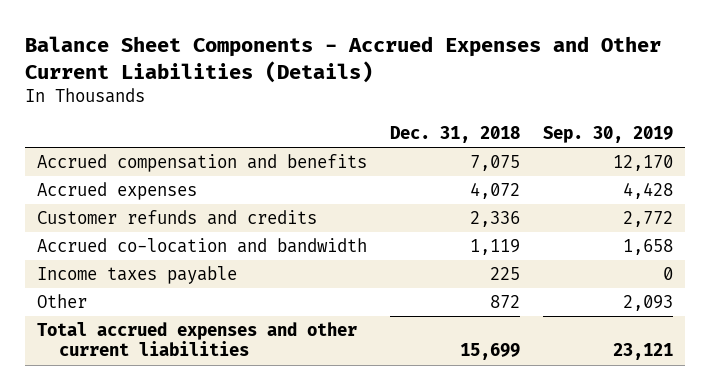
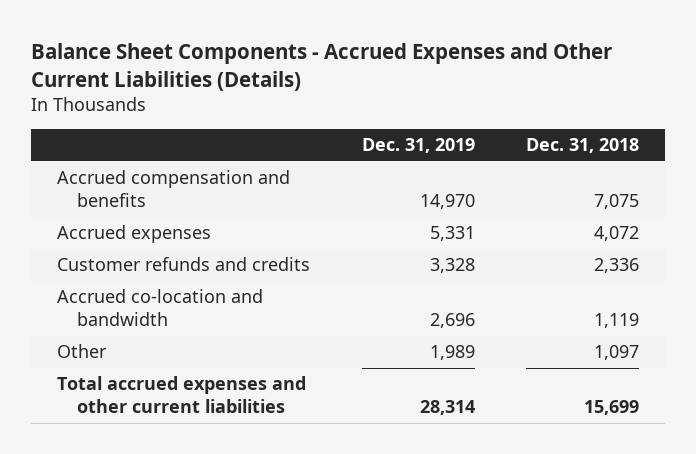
[543,126,674,144] Sep. 30, 2019 -> none
none -> [361,138,475,154] Dec. 31, 2019
[36,266,237,285] Income taxes payable -> none
[490,295,521,309] 872 -> [594,345,640,361] 1,097

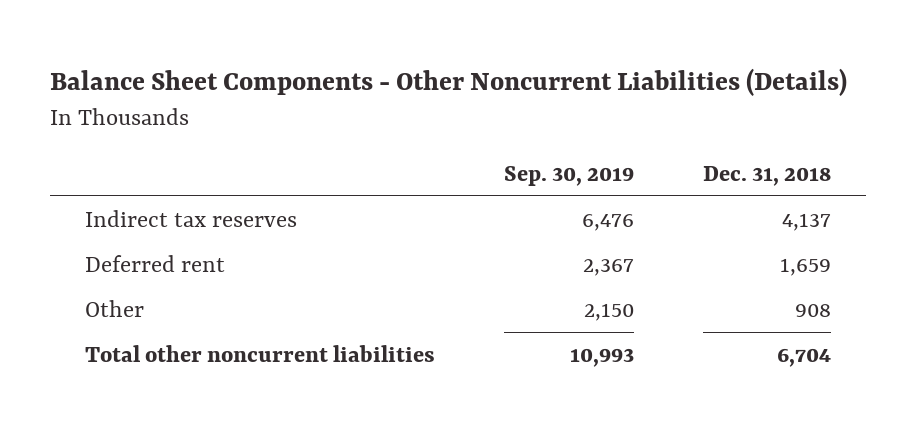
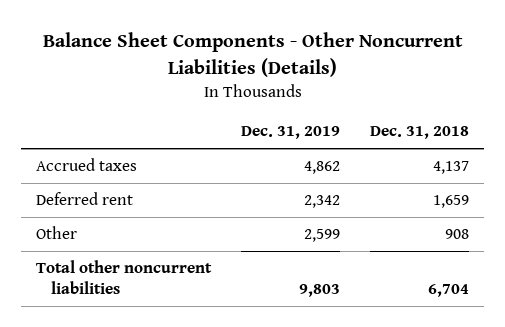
[503,165,634,186] Sep. 30, 2019 -> none
none -> [241,126,341,140] Dec. 31, 2019
[84,209,297,227] Indirect tax reserves -> [35,158,137,172] Accrued taxes

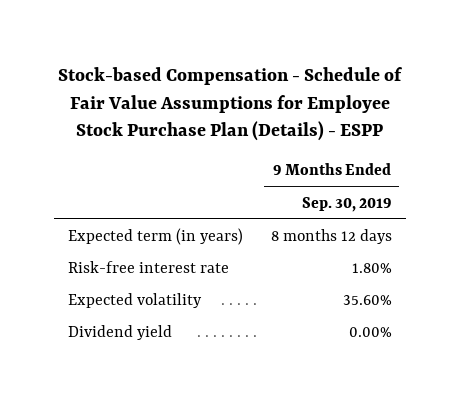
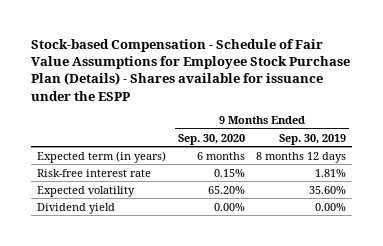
[57,67,403,142] Stock-based Compensation - Schedule of Fair Value Assumptions for Employee Stock Purchase Plan (Details) - ESPP -> [31,38,351,101] Stock-based Compensation - Schedule of Fair Value Assumptions for Employee Stock Purchase Plan (Details) - Shares available for issuance under the ESPP
none -> [177,133,245,145] Sep. 30, 2020
[352,263,393,274] 1.80% -> [315,168,347,177] 1.81%

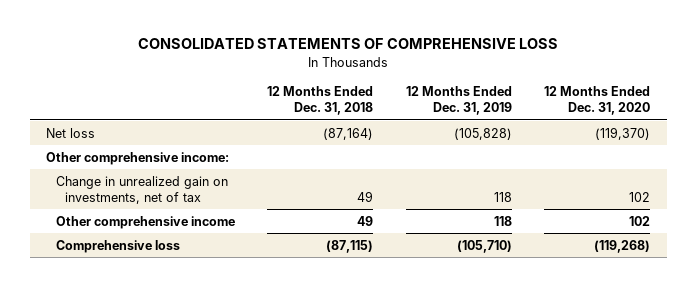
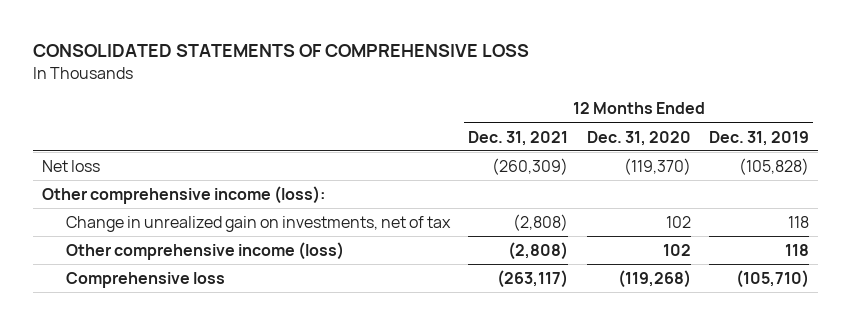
[267,86,374,115] 12 Months Ended Dec. 31, 2018 -> none
none -> [468,130,569,146] Dec. 31, 2021
[46,151,230,165] Other comprehensive income: -> [41,185,325,204] Other comprehensive income (loss):
[55,215,235,229] Other comprehensive income -> [66,241,345,260] Other comprehensive income (loss)

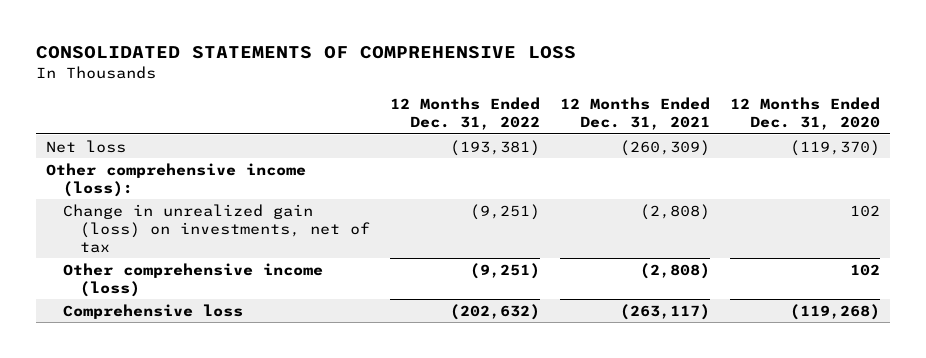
[708,130,809,146] Dec. 31, 2019 -> none
none -> [389,97,540,131] 12 Months Ended Dec. 31, 2022
[66,215,452,232] Change in unrealized gain on investments, net of tax -> [62,203,370,253] Change in unrealized gain (loss) on investments, net of tax

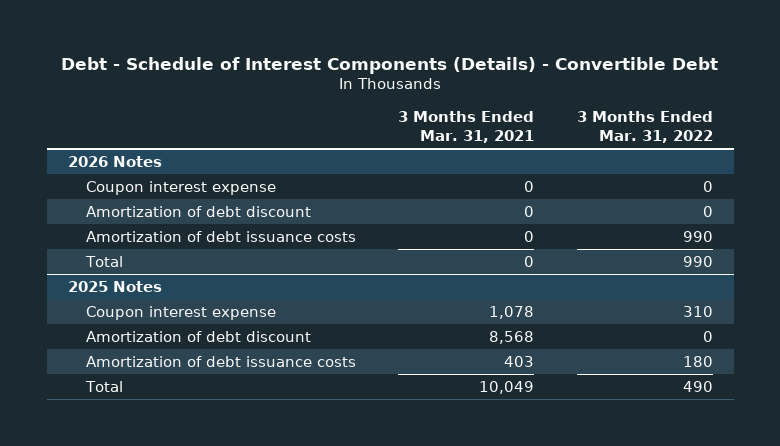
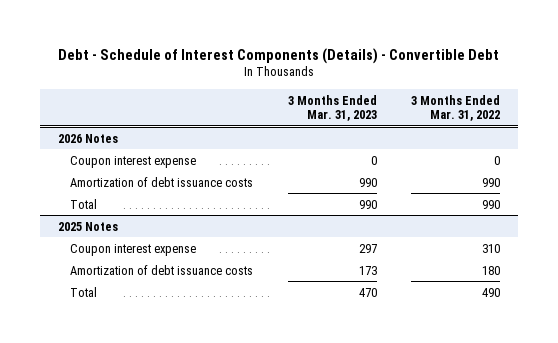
[398,111,535,143] 3 Months Ended Mar. 31, 2021 -> none
none -> [287,94,377,122] 3 Months Ended Mar. 31, 2023
[85,205,311,217] Amortization of debt discount -> none
[85,330,311,342] Amortization of debt discount -> none

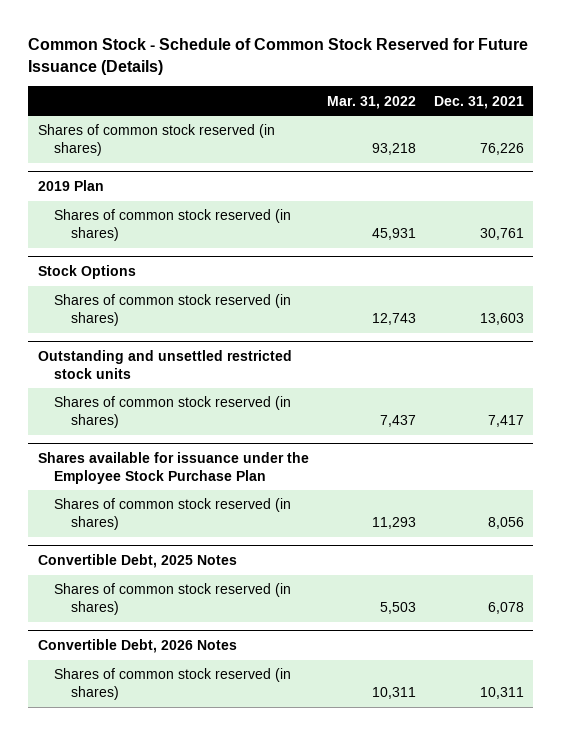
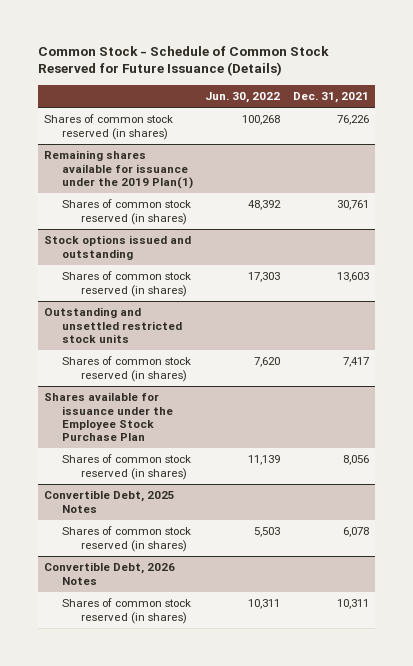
[326,95,416,109] Mar. 31, 2022 -> none
none -> [205,92,281,104] Jun. 30, 2022
[37,180,104,192] 2019 Plan -> [43,150,194,189] Remaining shares available for issuance under the 2019 Plan(1)
[37,265,136,280] Stock Options -> [43,235,191,260] Stock options issued and outstanding

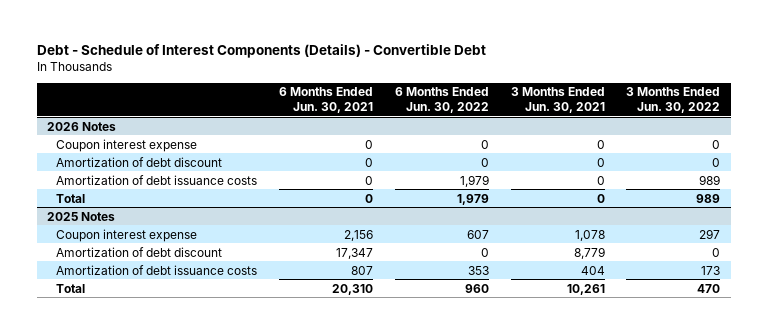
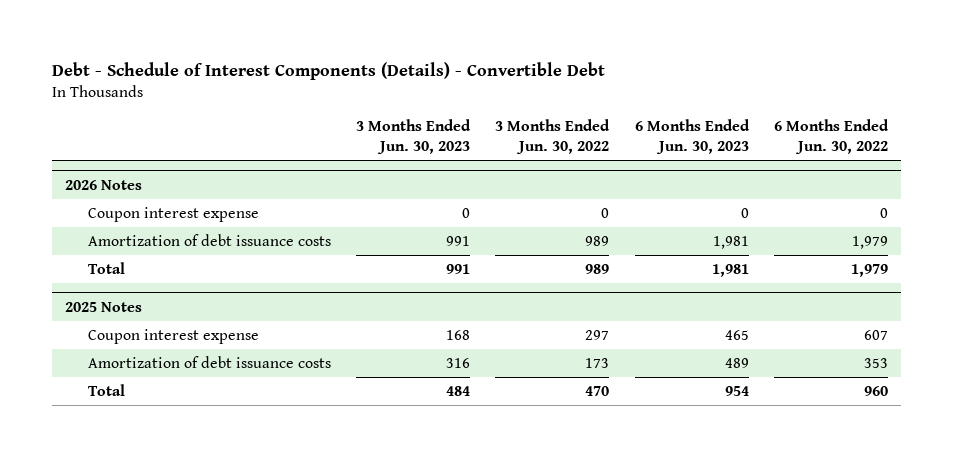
[279,87,374,113] 6 Months Ended Jun. 30, 2021 -> none
[510,87,605,113] 3 Months Ended Jun. 30, 2021 -> none
none -> [355,119,471,154] 3 Months Ended Jun. 30, 2023
none -> [634,119,750,154] 6 Months Ended Jun. 30, 2023
[56,156,223,167] Amortization of debt discount -> none
[56,246,223,257] Amortization of debt discount -> none

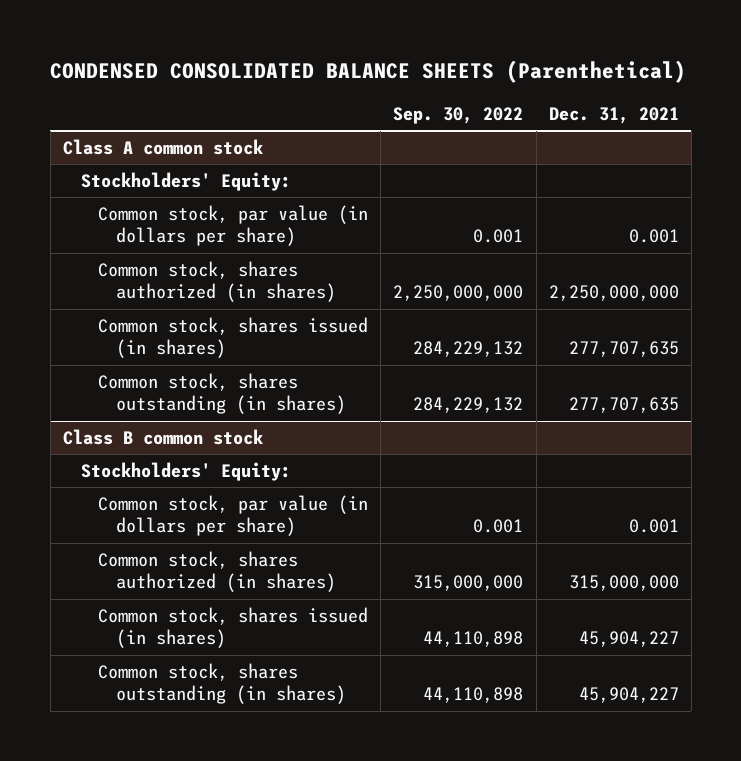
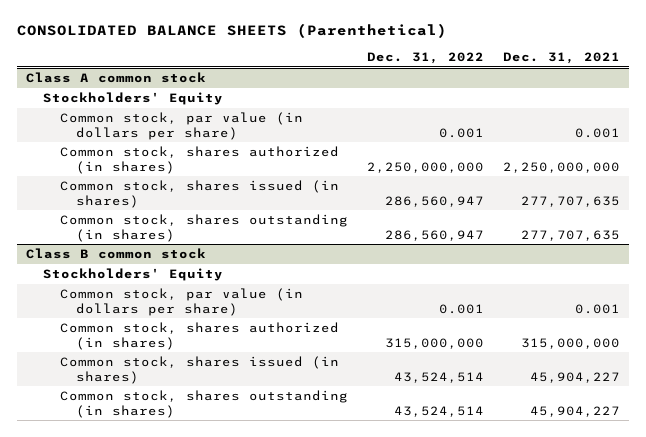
[50,60,687,84] CONDENSED CONSOLIDATED BALANCE SHEETS (Parenthetical) -> [16,23,447,39] CONSOLIDATED BALANCE SHEETS (Parenthetical)
[393,106,524,124] Sep. 30, 2022 -> none
none -> [366,51,484,64] Dec. 31, 2022
[80,172,291,192] Stockholders' Equity: -> [43,92,224,106] Stockholders' Equity
[80,462,291,482] Stockholders' Equity: -> [43,268,224,282] Stockholders' Equity

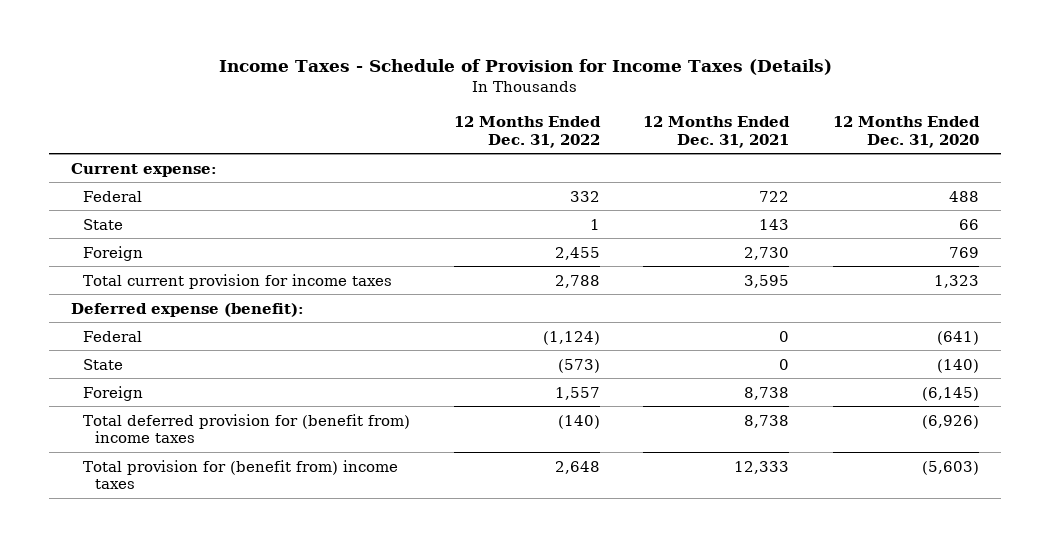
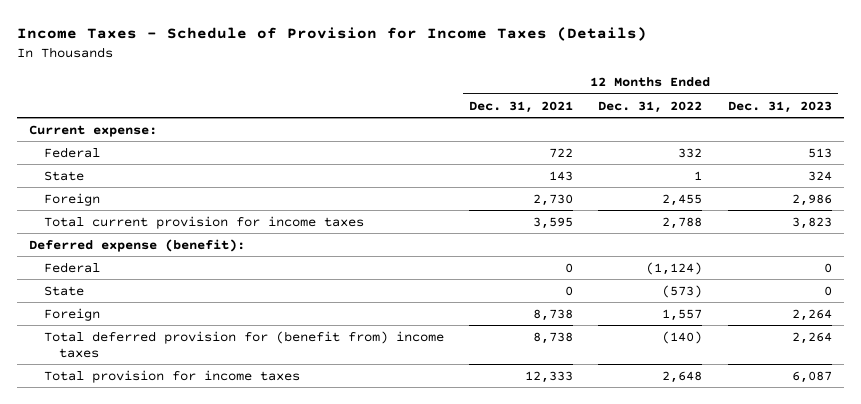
[833,115,981,148] 12 Months Ended Dec. 31, 2020 -> none
none -> [727,100,832,113] Dec. 31, 2023
[82,459,398,490] Total provision for (benefit from) income taxes -> [44,369,301,383] Total provision for income taxes

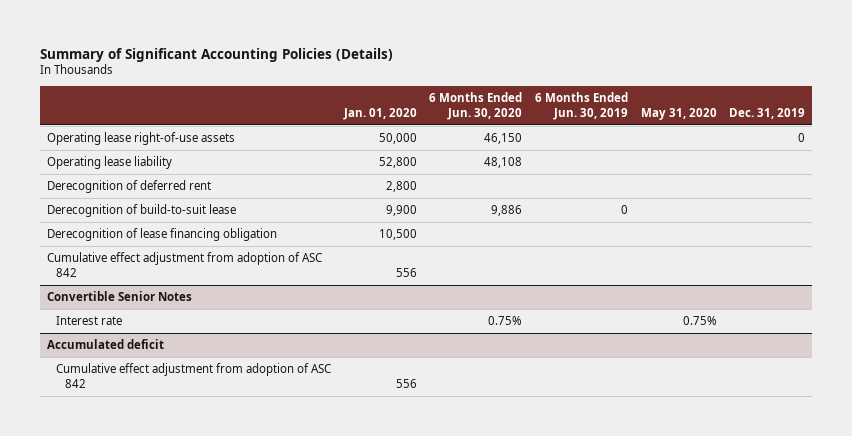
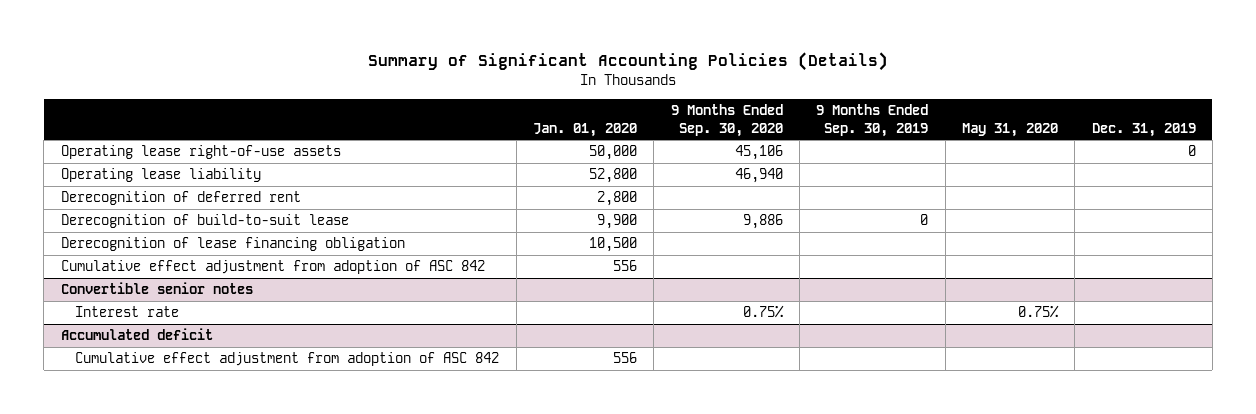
[429,92,523,121] 6 Months Ended Jun. 30, 2020 -> none
[535,92,629,121] 6 Months Ended Jun. 30, 2019 -> none
none -> [670,104,783,137] 9 Months Ended Sep. 30, 2020
none -> [816,104,929,137] 9 Months Ended Sep. 30, 2019
[46,291,192,302] Convertible Senior Notes -> [60,282,253,295] Convertible senior notes

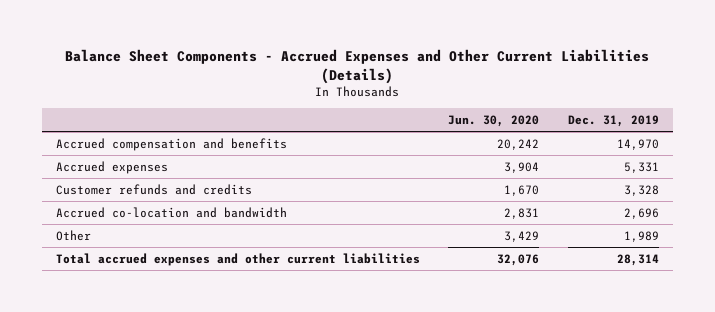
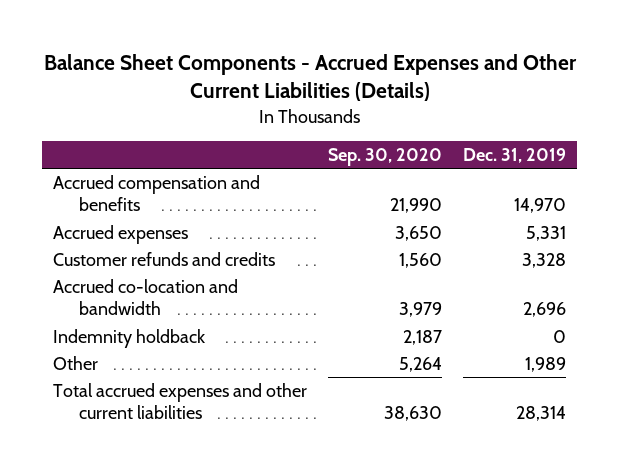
[448,114,540,127] Jun. 30, 2020 -> none
none -> [328,147,443,166] Sep. 30, 2020
none -> [52,329,205,349] Indemnity holdback

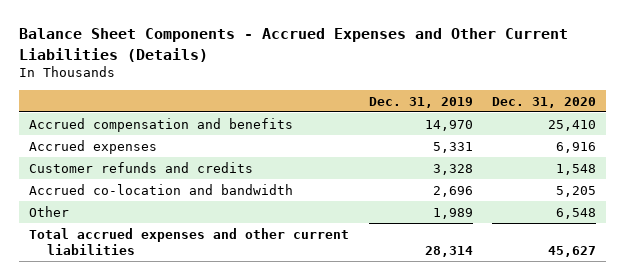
[328,147,443,166] Sep. 30, 2020 -> none
none -> [492,96,597,108] Dec. 31, 2020
[52,329,205,349] Indemnity holdback -> none

